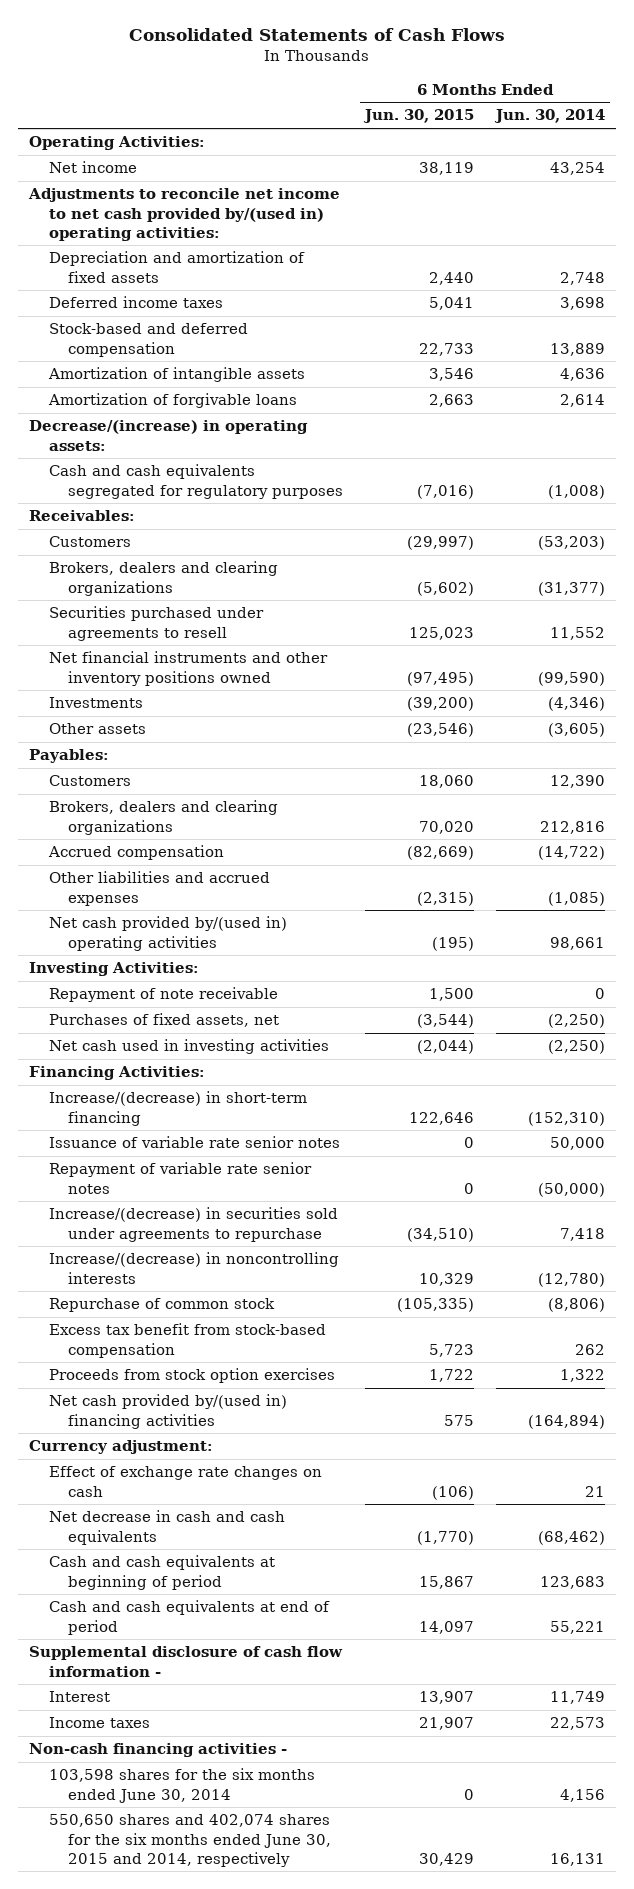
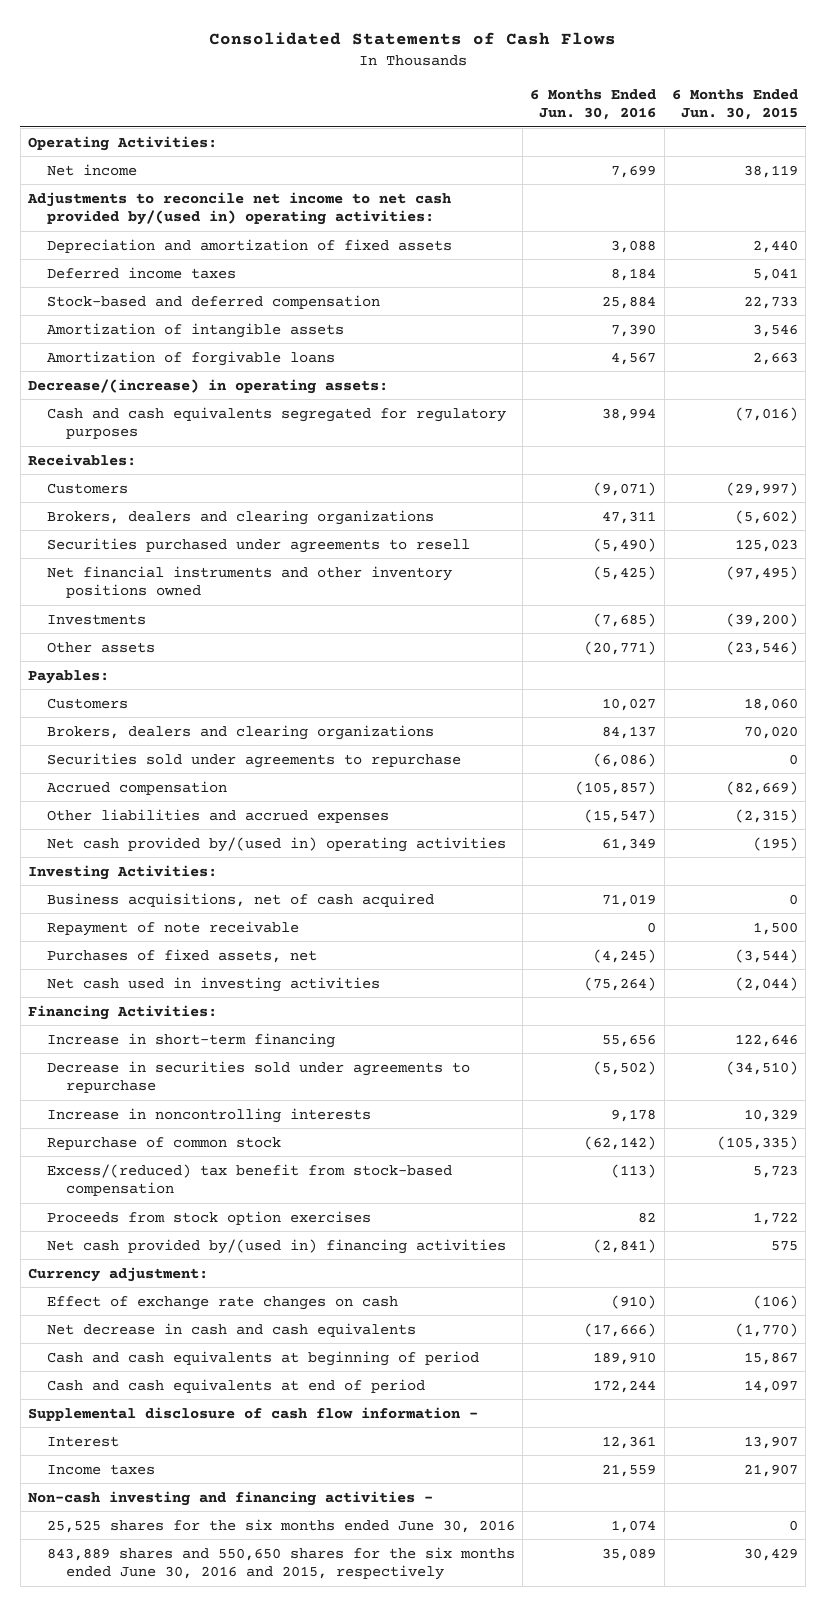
[493,109,605,124] Jun. 30, 2014 -> none
none -> [530,88,657,121] 6 Months Ended Jun. 30, 2016
none -> [47,752,462,768] Securities sold under agreements to repurchase
none -> [47,892,435,907] Business acquisitions, net of cash acquired
[48,1136,340,1149] Issuance of variable rate senior notes -> none
[48,1162,312,1194] Repayment of variable rate senior notes -> none
[48,1091,307,1126] Increase/(decrease) in short-term financing -> [47,1032,336,1048] Increase in short-term financing
[48,1207,338,1242] Increase/(decrease) in securities sold under agreements to repurchase -> [47,1060,471,1094] Decrease in securities sold under agreements to repurchase
[48,1252,339,1284] Increase/(decrease) in noncontrolling interests -> [47,1107,372,1123] Increase in noncontrolling interests
[48,1323,326,1358] Excess tax benefit from stock-based compensation -> [47,1163,453,1197] Excess/(reduced) tax benefit from stock-based compensation
[29,1743,288,1758] Non-cash financing activities - -> [27,1490,433,1506] Non-cash investing and financing activities -
[48,1768,315,1803] 103,598 shares for the six months ended June 30, 2014 -> [47,1518,516,1533] 25,525 shares for the six months ended June 30, 2016
[48,1814,332,1867] 550,650 shares and 402,074 shares for the six months ended June 30, 2015 and 2014, respectively -> [47,1546,516,1581] 843,889 shares and 550,650 shares for the six months ended June 30, 2016 and 2015, respectively

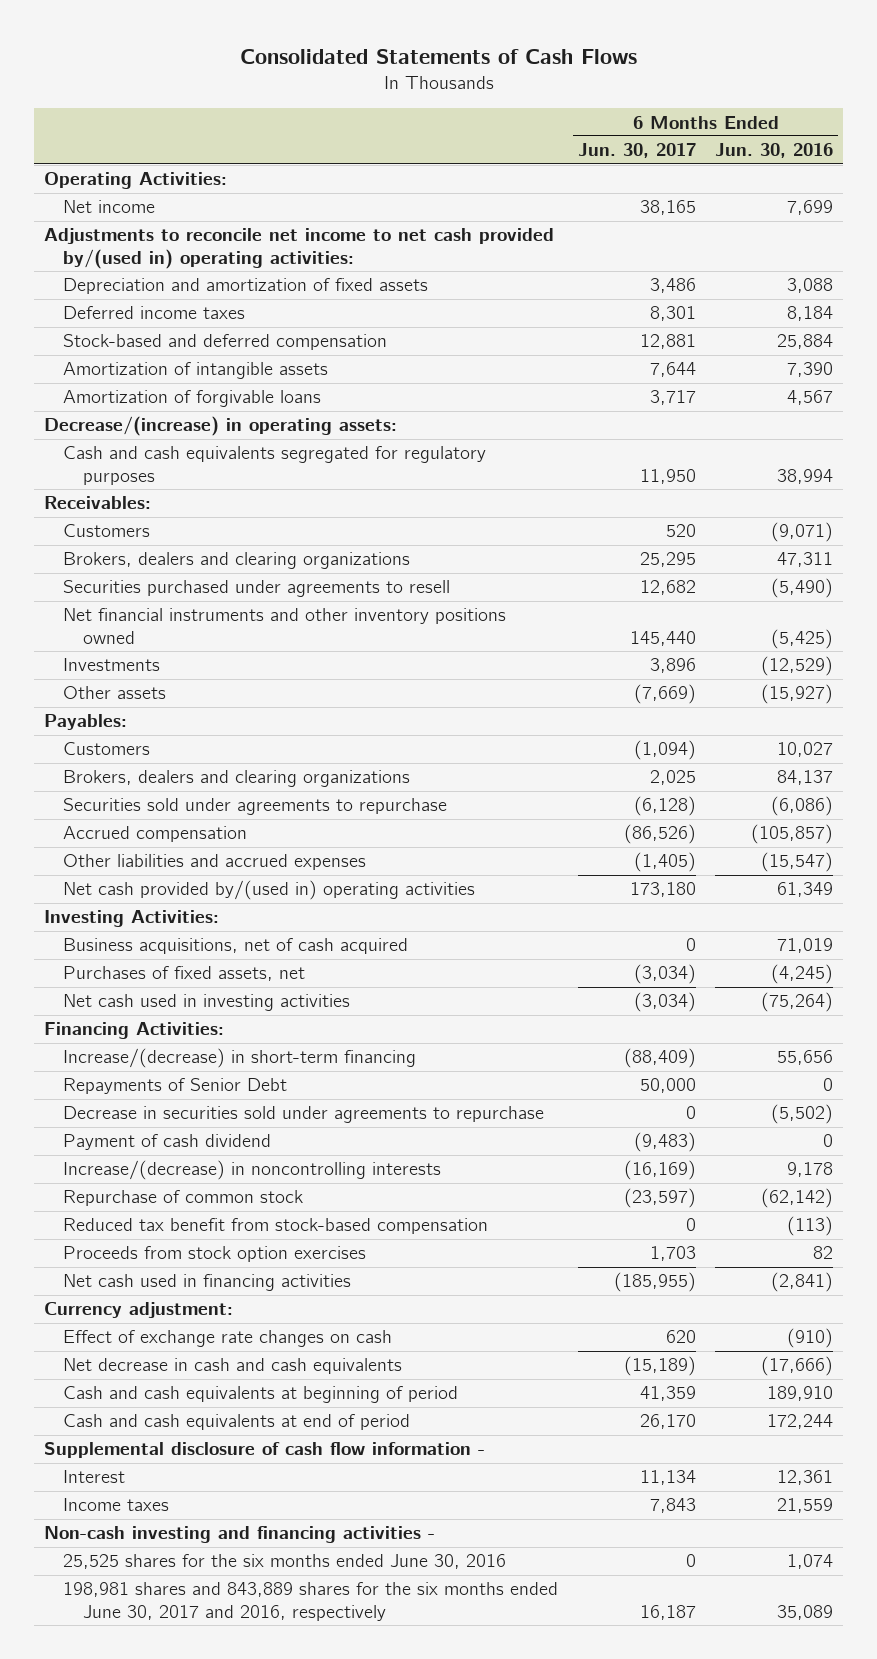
[671,88,798,121] 6 Months Ended Jun. 30, 2015 -> none
none -> [577,143,696,159] Jun. 30, 2017
[593,612,657,627] (7,685) -> [761,656,834,677] (12,529)
[584,640,657,655] (20,771) -> [761,684,834,705] (15,927)
[47,920,300,936] Repayment of note receivable -> none
[47,1032,336,1048] Increase in short-term financing -> [63,1048,417,1069] Increase/(decrease) in short-term financing
none -> [63,1078,288,1095] Repayments of Senior Debt
none -> [63,1134,272,1151] Payment of cash dividend
[47,1107,372,1123] Increase in noncontrolling interests -> [63,1160,442,1181] Increase/(decrease) in noncontrolling interests
[47,1163,453,1197] Excess/(reduced) tax benefit from stock-based compensation -> [63,1218,489,1235] Reduced tax benefit from stock-based compensation
[47,1238,507,1254] Net cash provided by/(used in) financing activities -> [63,1274,352,1292] Net cash used in financing activities
[47,1546,516,1581] 843,889 shares and 550,650 shares for the six months ended June 30, 2016 and 2015, respectively -> [63,1582,559,1622] 198,981 shares and 843,889 shares for the six months ended June 30, 2017 and 2016, respectively

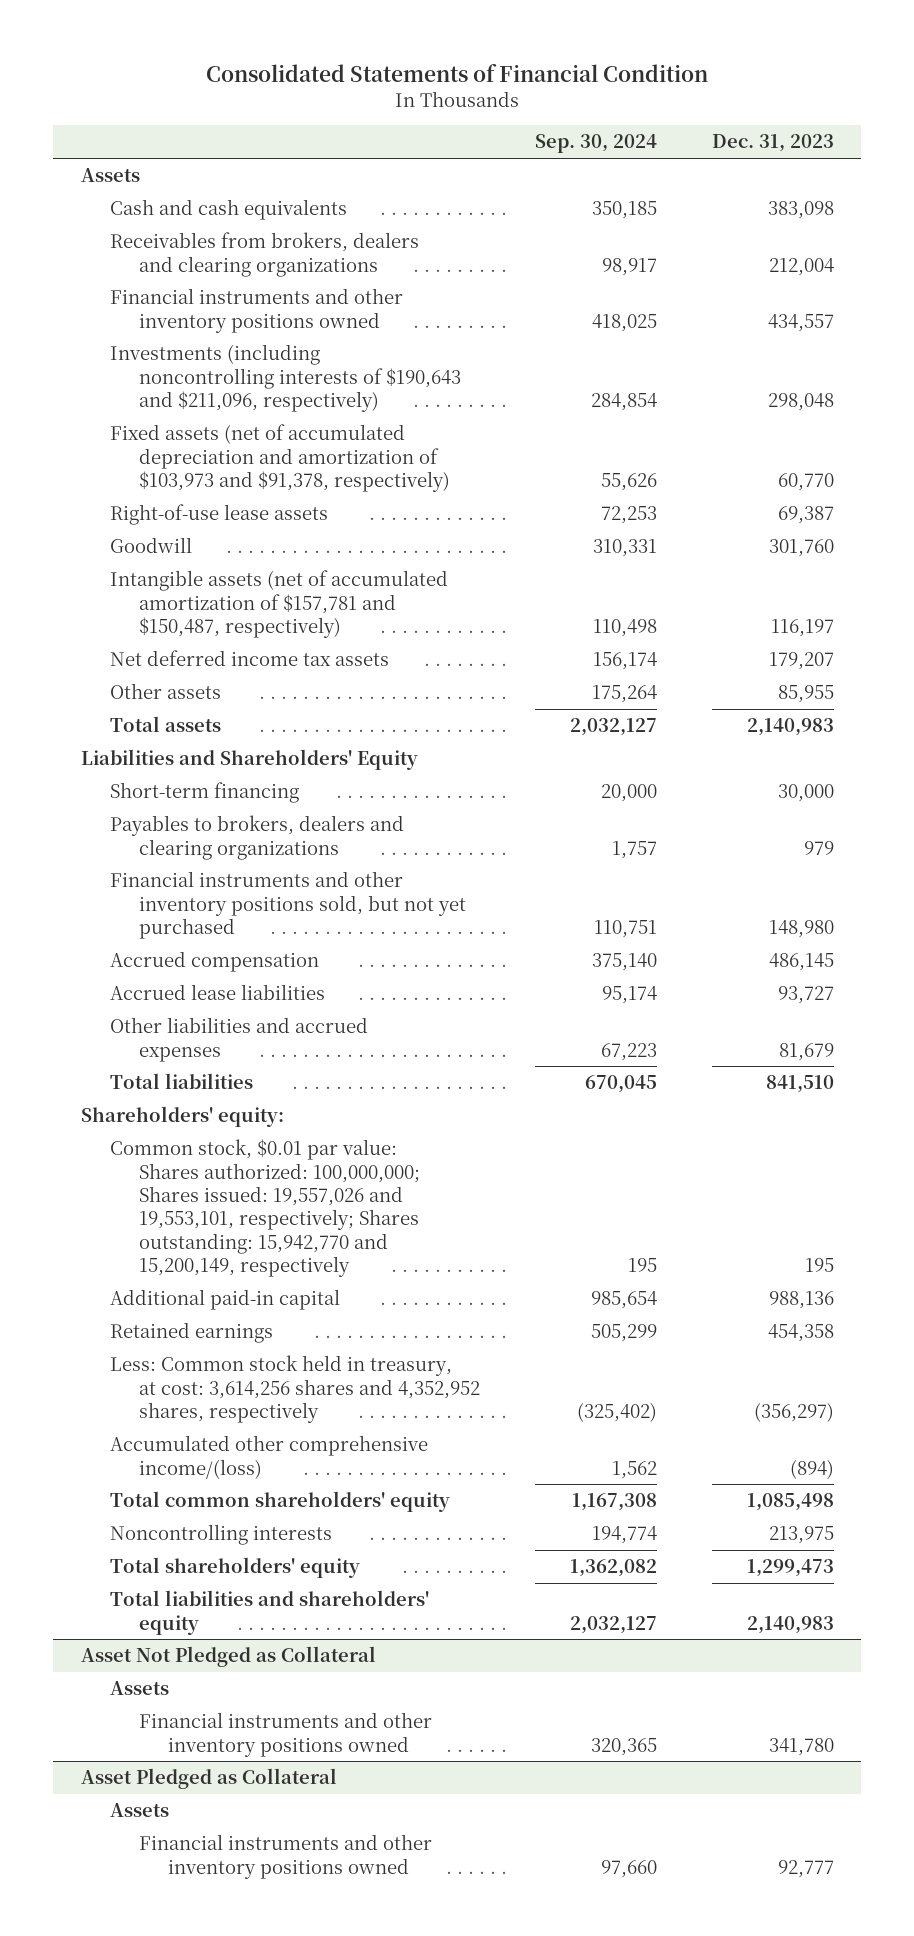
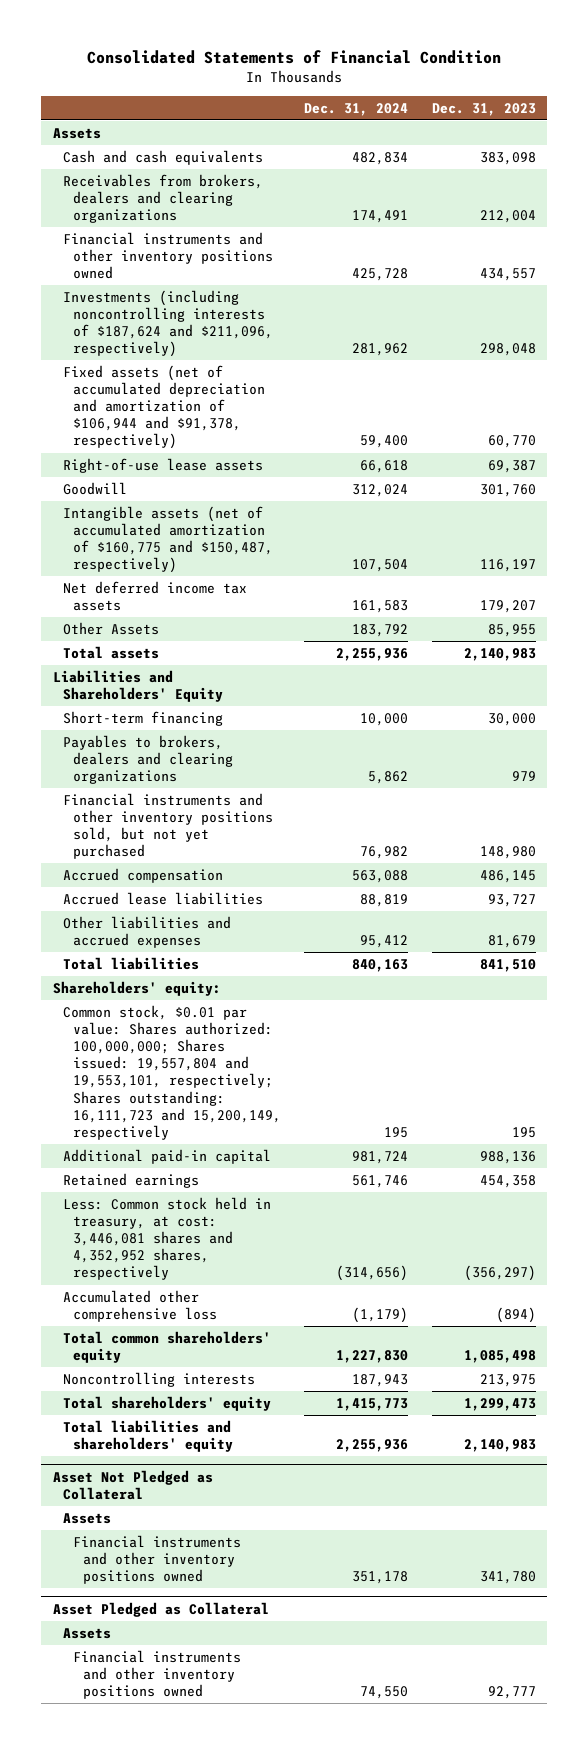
[534,134,657,154] Sep. 30, 2024 -> none
none -> [304,102,409,116] Dec. 31, 2024
[109,344,461,412] Investments (including noncontrolling interests of $190,643 and $211,096, respectively) -> [62,289,273,358] Investments (including noncontrolling interests of $187,624 and $211,096, respectively)
[109,424,450,492] Fixed assets (net of accumulated depreciation and amortization of $103,973 and $91,378, respectively) -> [62,364,265,450] Fixed assets (net of accumulated depreciation and amortization of $106,944 and $91,378, respectively)
[109,570,448,638] Intangible assets (net of accumulated amortization of $157,781 and $150,487, respectively) -> [62,505,273,574] Intangible assets (net of accumulated amortization of $160,775 and $150,487, respectively)
[109,683,221,700] Other assets -> [62,621,159,635] Other Assets
[109,1139,420,1277] Common stock, $0.01 par value: Shares authorized: 100,000,000; Shares issued: 19,557,026 and 19,553,101, respectively; Shares outstanding: 15,942,770 and 15,200,149, respectively -> [62,1004,281,1140] Common stock, $0.01 par value: Shares authorized: 100,000,000; Shares issued: 19,557,804 and 19,553,101, respectively; Shares outstanding: 16,111,723 and 15,200,149, respectively
[109,1355,480,1423] Less: Common stock held in treasury, at cost: 3,614,256 shares and 4,352,952 shares, respectively -> [62,1196,271,1281] Less: Common stock held in treasury, at cost: 3,446,081 shares and 4,352,952 shares, respectively
[109,1435,428,1479] Accumulated other comprehensive income/(loss) -> [62,1289,217,1323] Accumulated other comprehensive loss

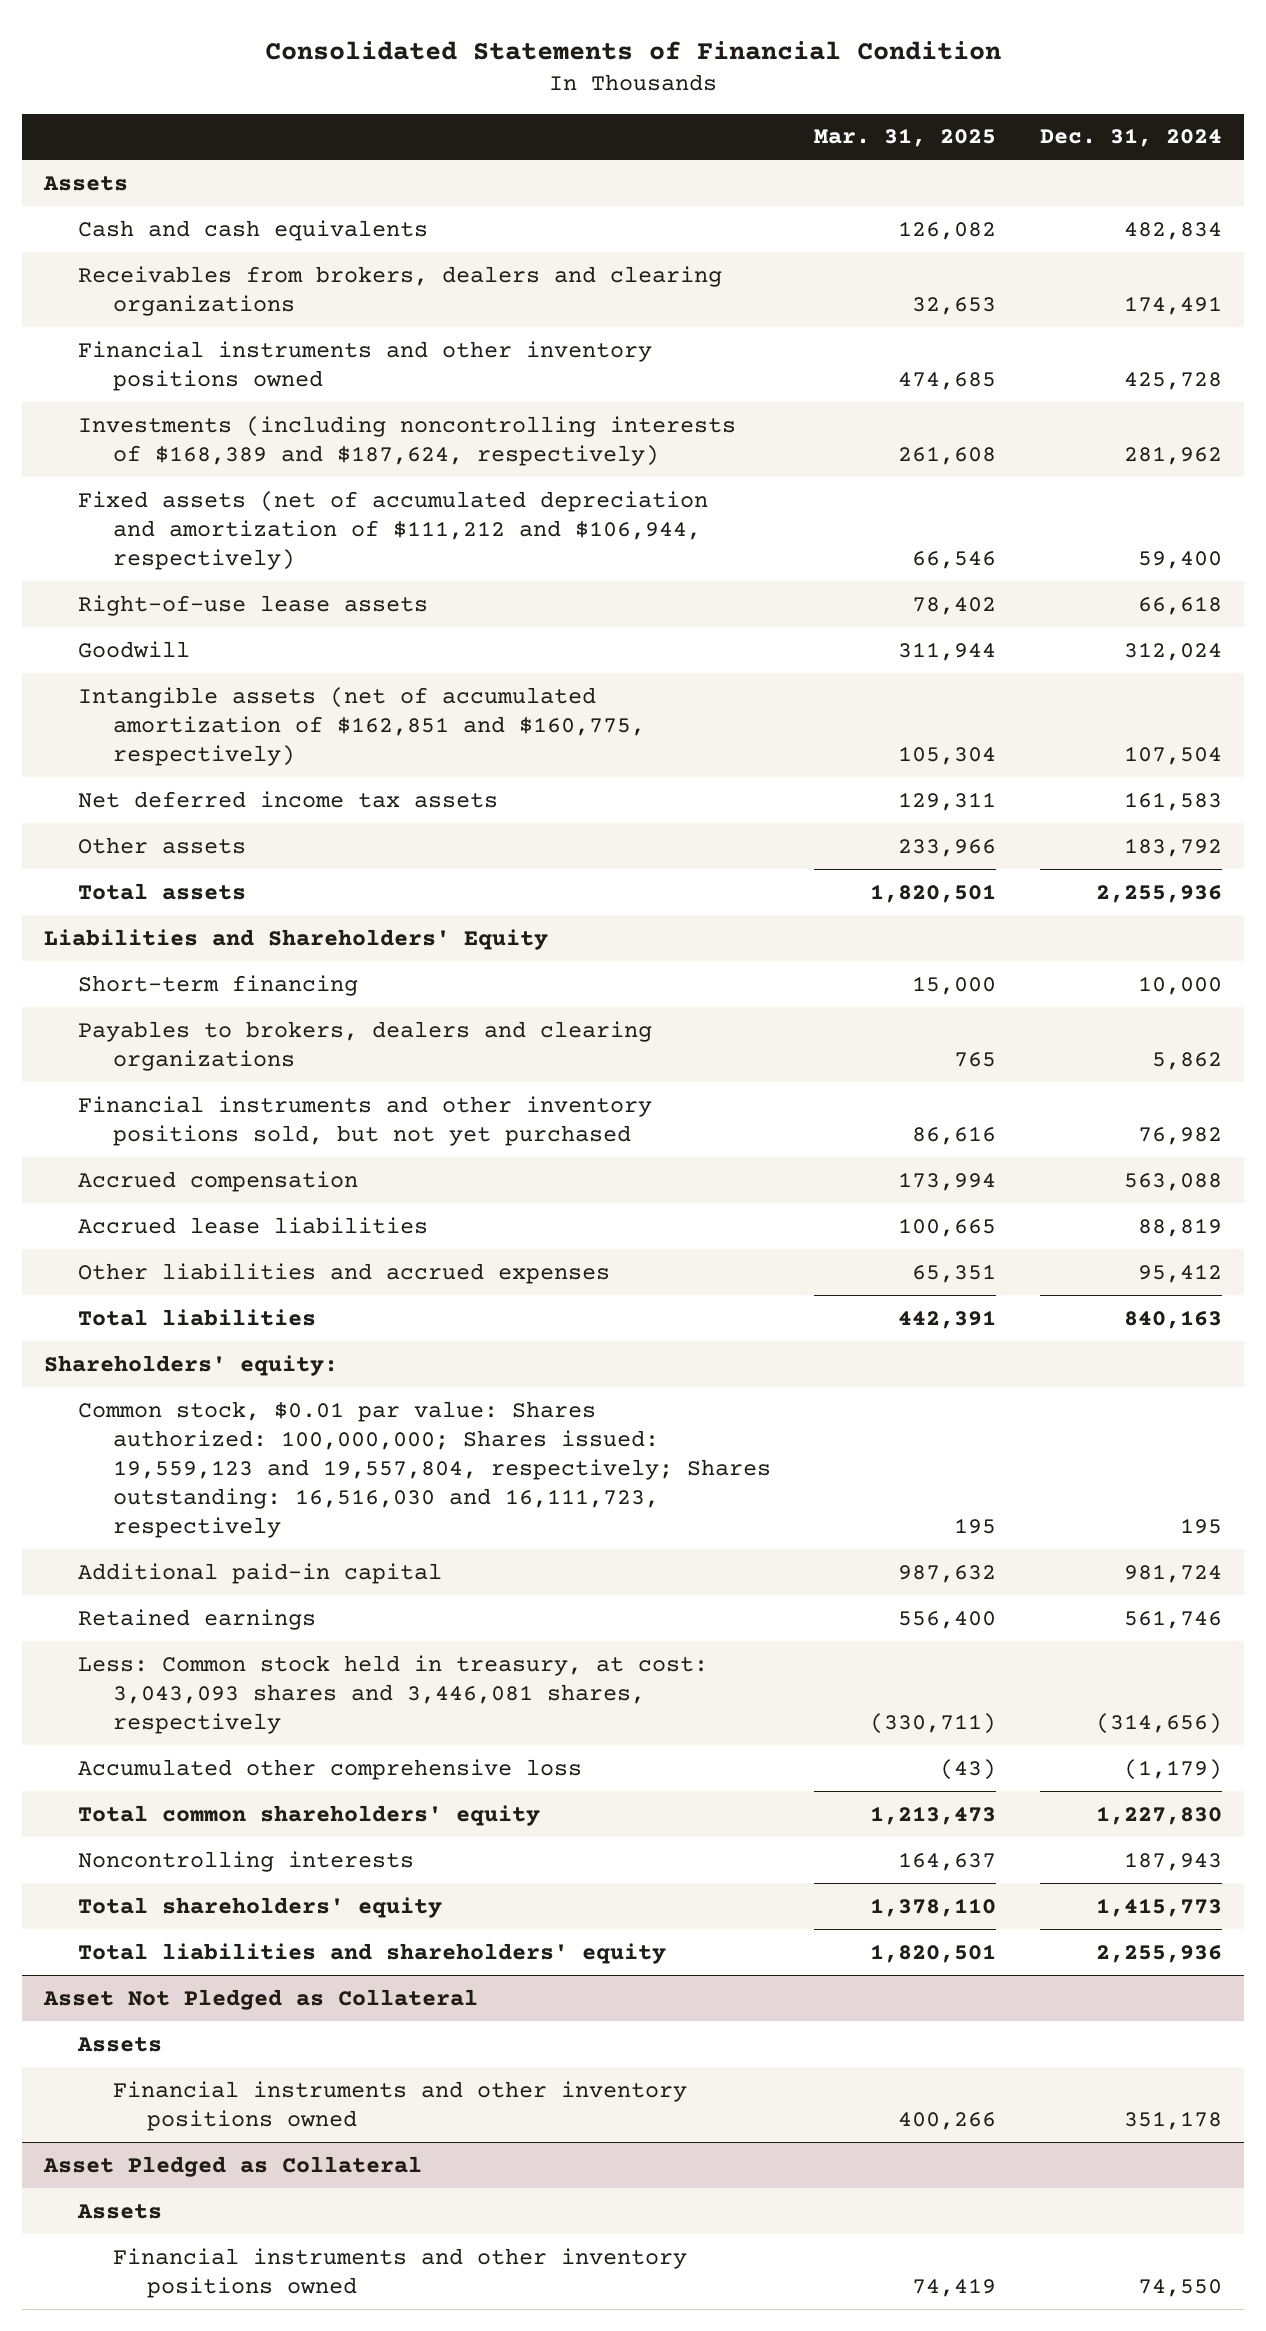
[431,102,536,116] Dec. 31, 2023 -> none
none -> [814,128,997,148] Mar. 31, 2025
[62,289,273,358] Investments (including noncontrolling interests of $187,624 and $211,096, respectively) -> [78,415,737,466] Investments (including noncontrolling interests of $168,389 and $187,624, respectively)
[62,364,265,450] Fixed assets (net of accumulated depreciation and amortization of $106,944 and $91,378, respectively) -> [78,490,709,571] Fixed assets (net of accumulated depreciation and amortization of $111,212 and $106,944, respectively)
[62,505,273,574] Intangible assets (net of accumulated amortization of $160,775 and $150,487, respectively) -> [78,686,645,767] Intangible assets (net of accumulated amortization of $162,851 and $160,775, respectively)
[62,621,159,635] Other Assets -> [78,836,247,854] Other assets
[62,1004,281,1140] Common stock, $0.01 par value: Shares authorized: 100,000,000; Shares issued: 19,557,804 and 19,553,101, respectively; Shares outstanding: 16,111,723 and 15,200,149, respectively -> [78,1400,771,1539] Common stock, $0.01 par value: Shares authorized: 100,000,000; Shares issued: 19,559,123 and 19,557,804, respectively; Shares outstanding: 16,516,030 and 16,111,723, respectively
[62,1196,271,1281] Less: Common stock held in treasury, at cost: 3,446,081 shares and 4,352,952 shares, respectively -> [78,1654,709,1735] Less: Common stock held in treasury, at cost: 3,043,093 shares and 3,446,081 shares, respectively

